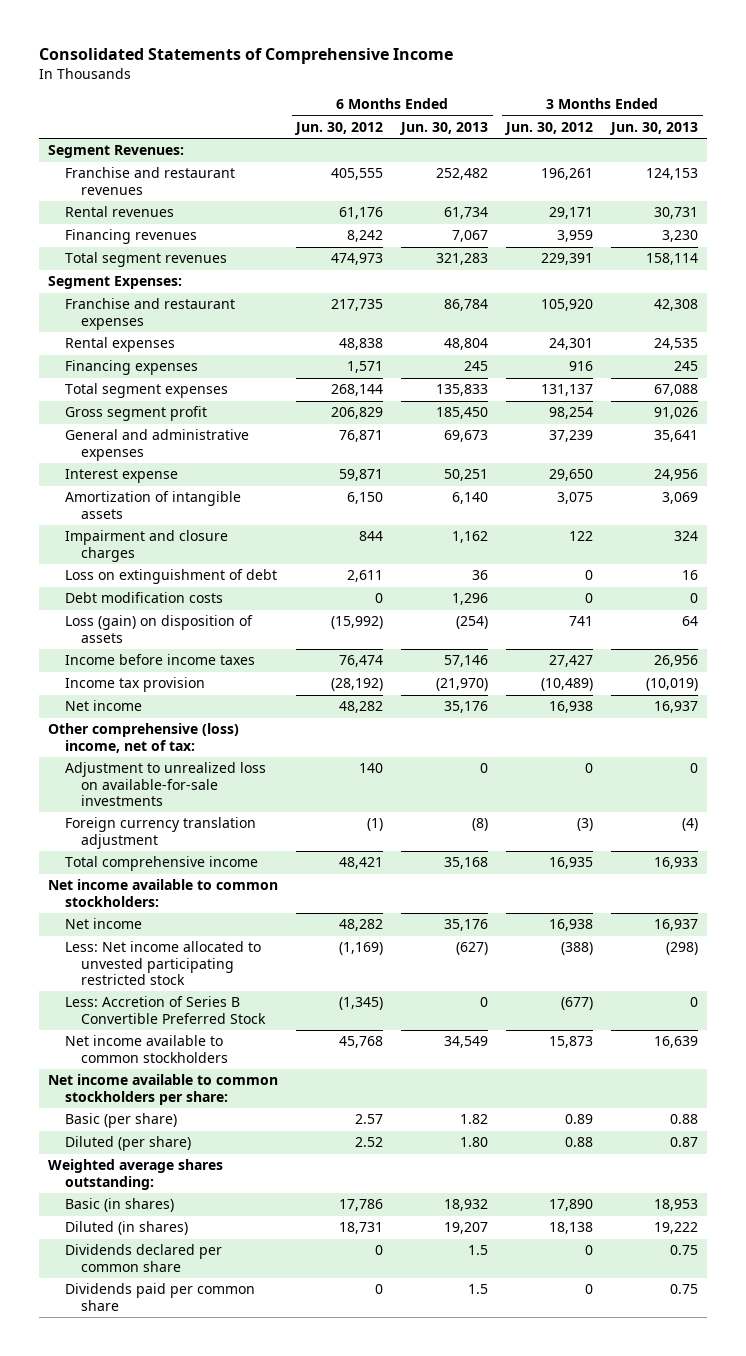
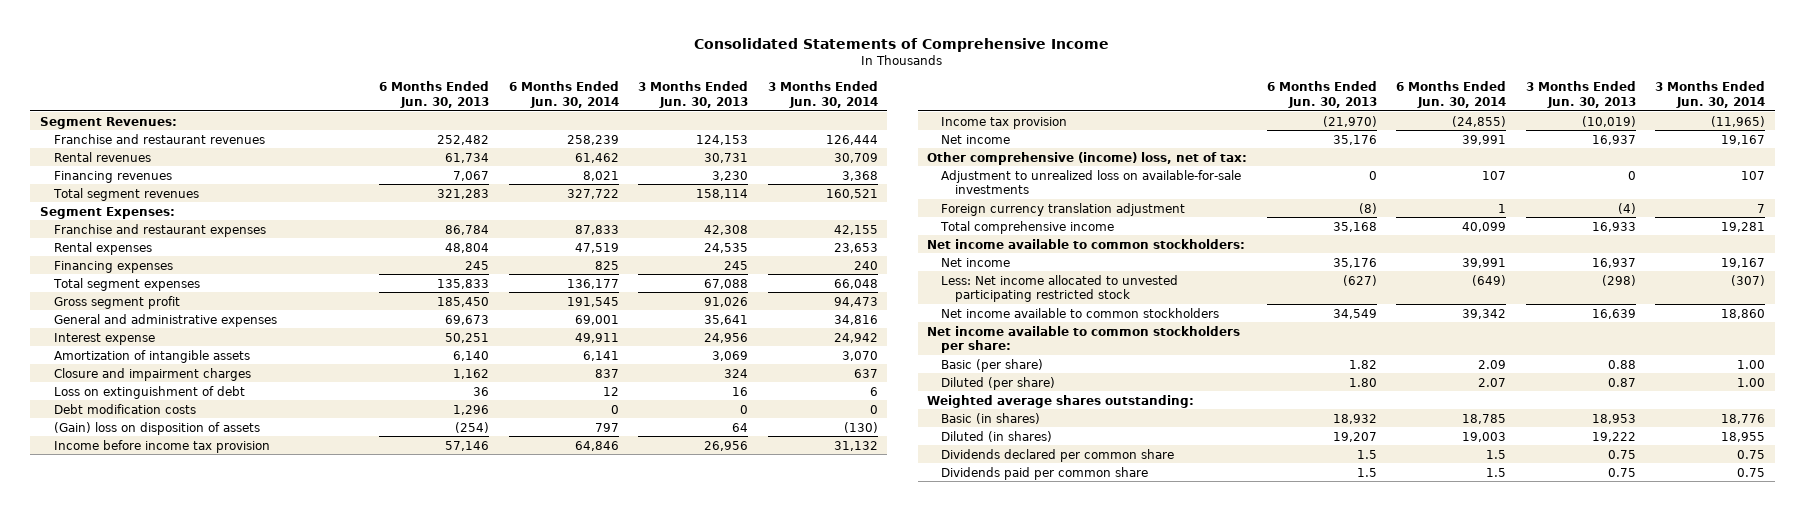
[294,121,384,135] Jun. 30, 2012 -> none
[504,121,594,135] Jun. 30, 2012 -> none
none -> [508,81,619,108] 6 Months Ended Jun. 30, 2014
none -> [767,81,878,108] 3 Months Ended Jun. 30, 2014
[64,530,228,562] Impairment and closure charges -> [53,367,251,381] Closure and impairment charges
[64,615,253,643] Loss (gain) on disposition of assets -> [53,421,260,435] (Gain) loss on disposition of assets
[64,654,255,666] Income before income taxes -> [53,439,270,453] Income before income tax provision
[47,723,239,753] Other comprehensive (loss) income, net of tax: -> [927,151,1248,165] Other comprehensive (income) loss, net of tax:
[64,996,267,1024] Less: Accretion of Series B Convertible Preferred Stock -> none

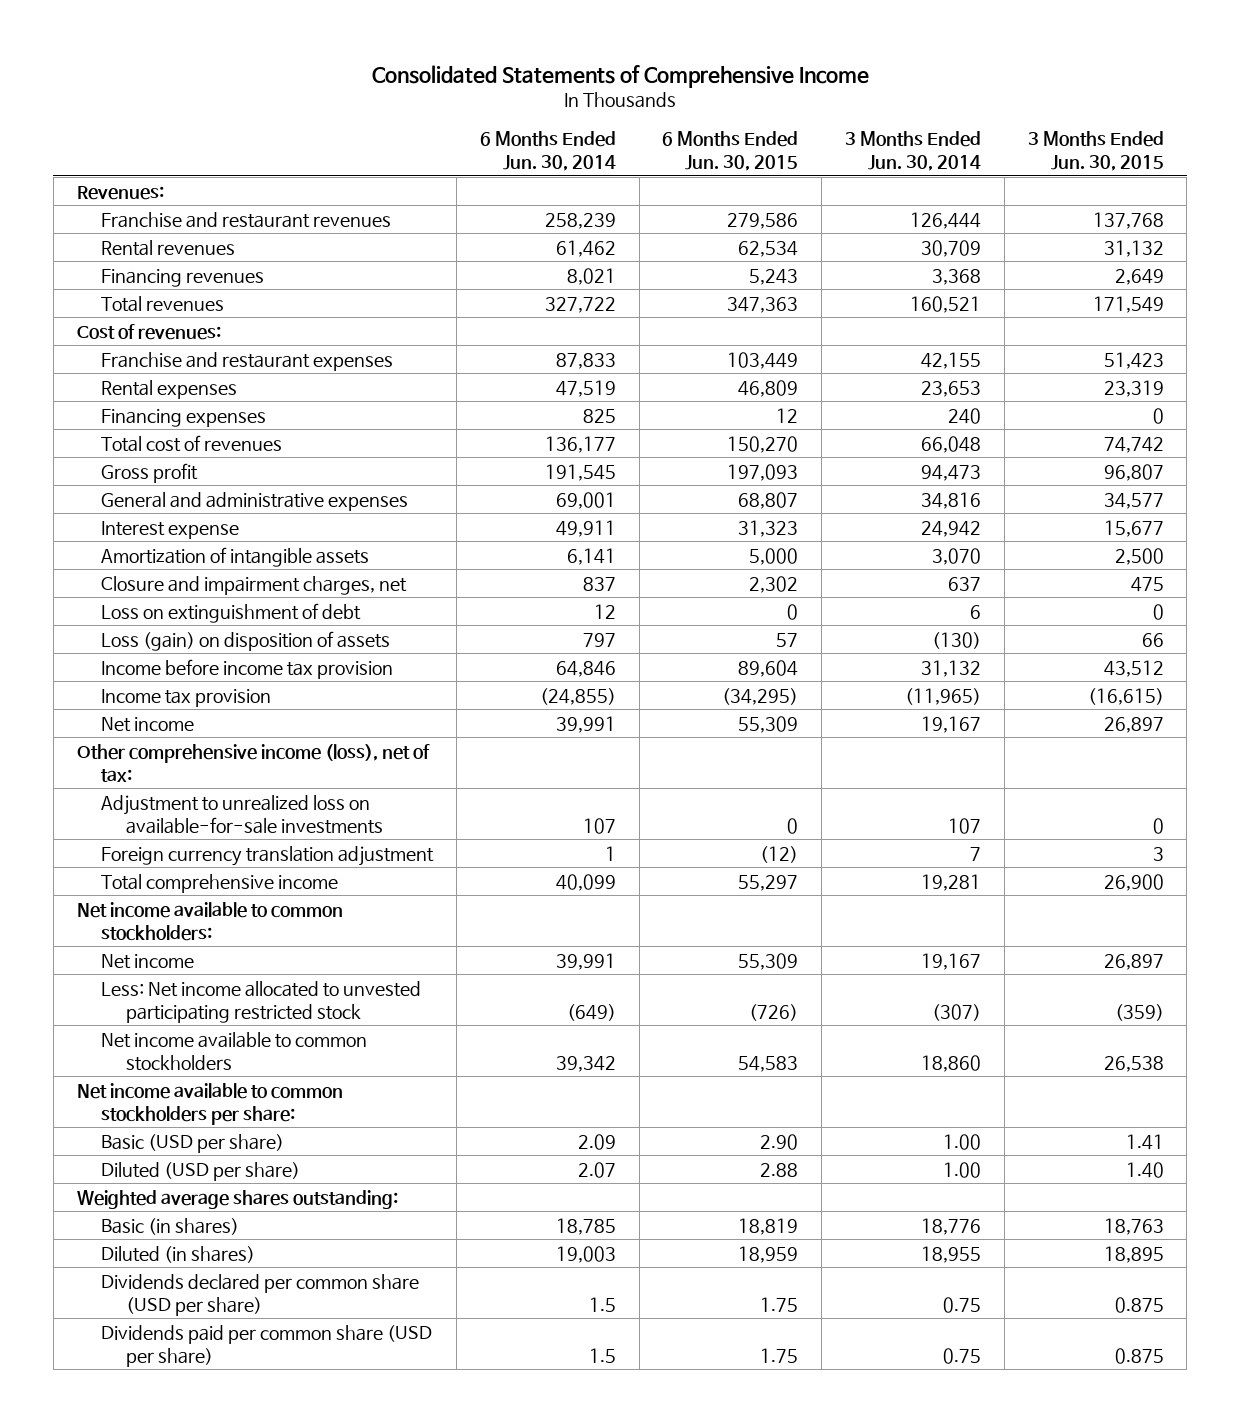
[379,81,490,108] 6 Months Ended Jun. 30, 2013 -> none
[638,81,749,108] 3 Months Ended Jun. 30, 2013 -> none
none -> [662,131,799,172] 6 Months Ended Jun. 30, 2015
none -> [1027,131,1164,172] 3 Months Ended Jun. 30, 2015
[39,116,177,129] Segment Revenues: -> [76,185,164,200] Revenues:
[52,187,199,201] Total segment revenues -> [101,295,225,312] Total revenues
[39,206,175,219] Segment Expenses: -> [76,323,221,340] Cost of revenues:
[52,277,200,291] Total segment expenses -> [101,434,283,452] Total cost of revenues
[53,295,180,309] Gross segment profit -> [101,462,199,483] Gross profit
[53,367,251,381] Closure and impairment charges -> [101,575,408,595] Closure and impairment charges, net
[53,403,196,414] Debt modification costs -> none
[53,421,260,435] (Gain) loss on disposition of assets -> [101,630,391,651] Loss (gain) on disposition of assets
[927,151,1248,165] Other comprehensive (income) loss, net of tax: -> [76,743,430,782] Other comprehensive income (loss), net of tax:
[941,358,1044,372] Basic (per share) -> [101,1133,285,1153] Basic (USD per share)
[941,376,1056,390] Diluted (per share) -> [101,1161,301,1181] Diluted (USD per share)
[941,448,1175,462] Dividends declared per common share -> [101,1273,420,1316] Dividends declared per common share (USD per share)
[941,466,1149,480] Dividends paid per common share -> [101,1324,433,1367] Dividends paid per common share (USD per share)

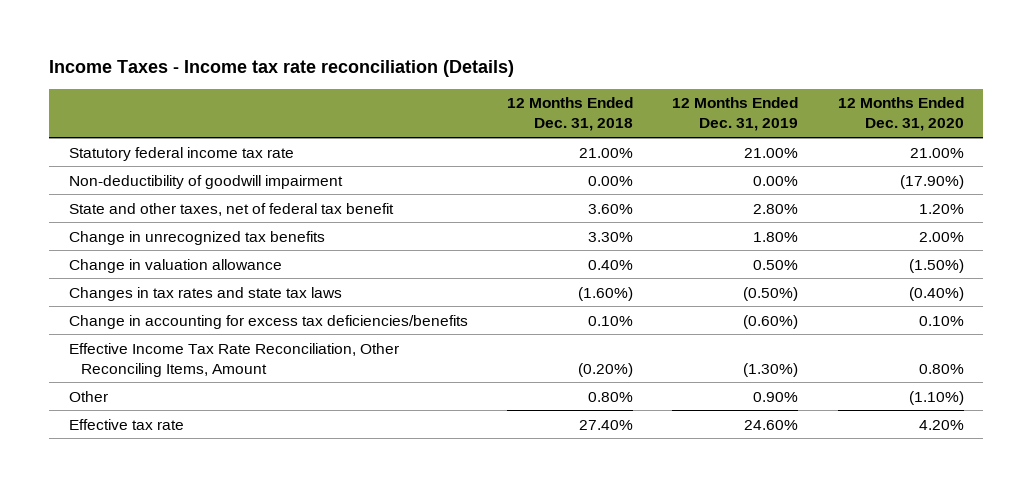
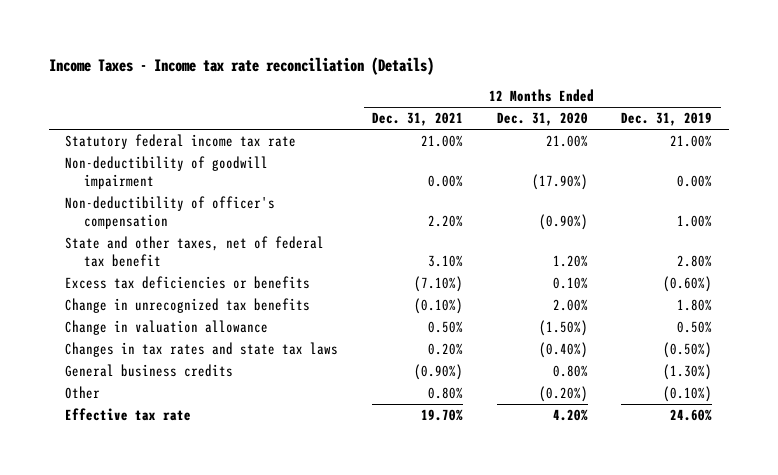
[507,97,634,132] 12 Months Ended Dec. 31, 2018 -> none
none -> [372,112,464,127] Dec. 31, 2021
none -> [65,195,276,230] Non-deductibility of officer's compensation
none -> [65,275,311,289] Excess tax deficiencies or benefits
[68,314,468,329] Change in accounting for excess tax deficiencies/benefits -> none
[68,342,399,377] Effective Income Tax Rate Reconciliation, Other Reconciling Items, Amount -> [65,363,234,377] General business credits
[753,391,799,402] 0.90% -> [663,385,713,402] (0.10%)
[908,390,964,405] (1.10%) -> [538,385,588,402] (0.20%)

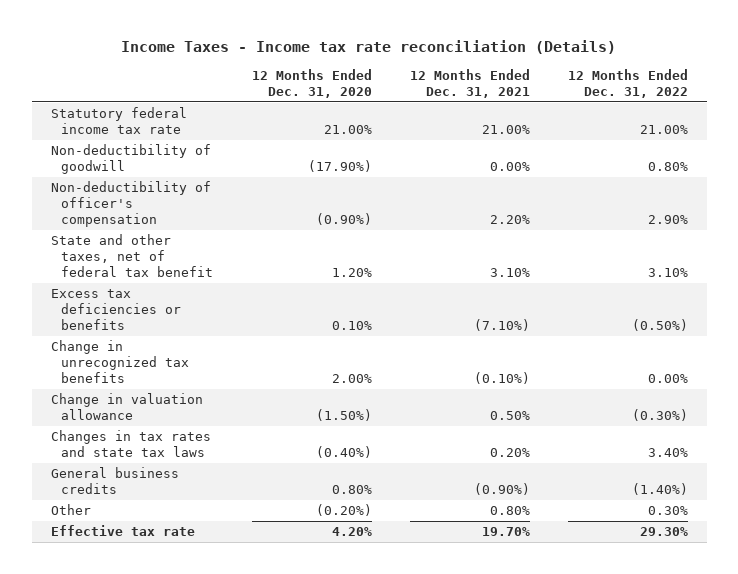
[621,112,713,127] Dec. 31, 2019 -> none
none -> [567,68,688,98] 12 Months Ended Dec. 31, 2022
[65,155,269,190] Non-deductibility of goodwill impairment -> [50,144,211,175] Non-deductibility of goodwill

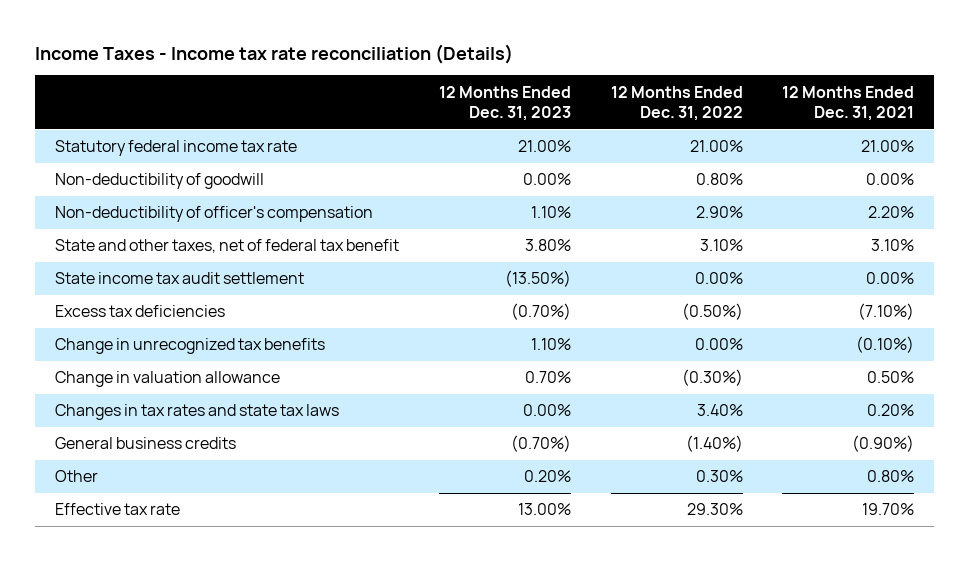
[251,68,372,98] 12 Months Ended Dec. 31, 2020 -> none
none -> [438,85,571,122] 12 Months Ended Dec. 31, 2023
none -> [54,272,304,285] State income tax audit settlement
[50,289,182,330] Excess tax deficiencies or benefits -> [54,305,225,318] Excess tax deficiencies

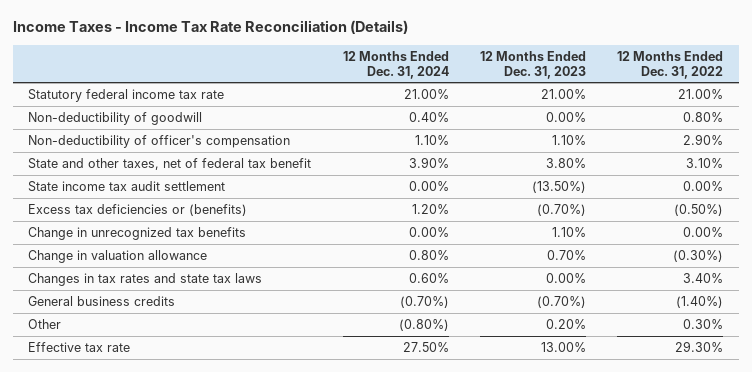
[34,43,513,64] Income Taxes - Income tax rate reconciliation (Details) -> [12,20,408,35] Income Taxes - Income Tax Rate Reconciliation (Details)
[782,85,915,122] 12 Months Ended Dec. 31, 2021 -> none
none -> [342,50,449,79] 12 Months Ended Dec. 31, 2024
[54,305,225,318] Excess tax deficiencies -> [28,203,248,216] Excess tax deficiencies or (benefits)

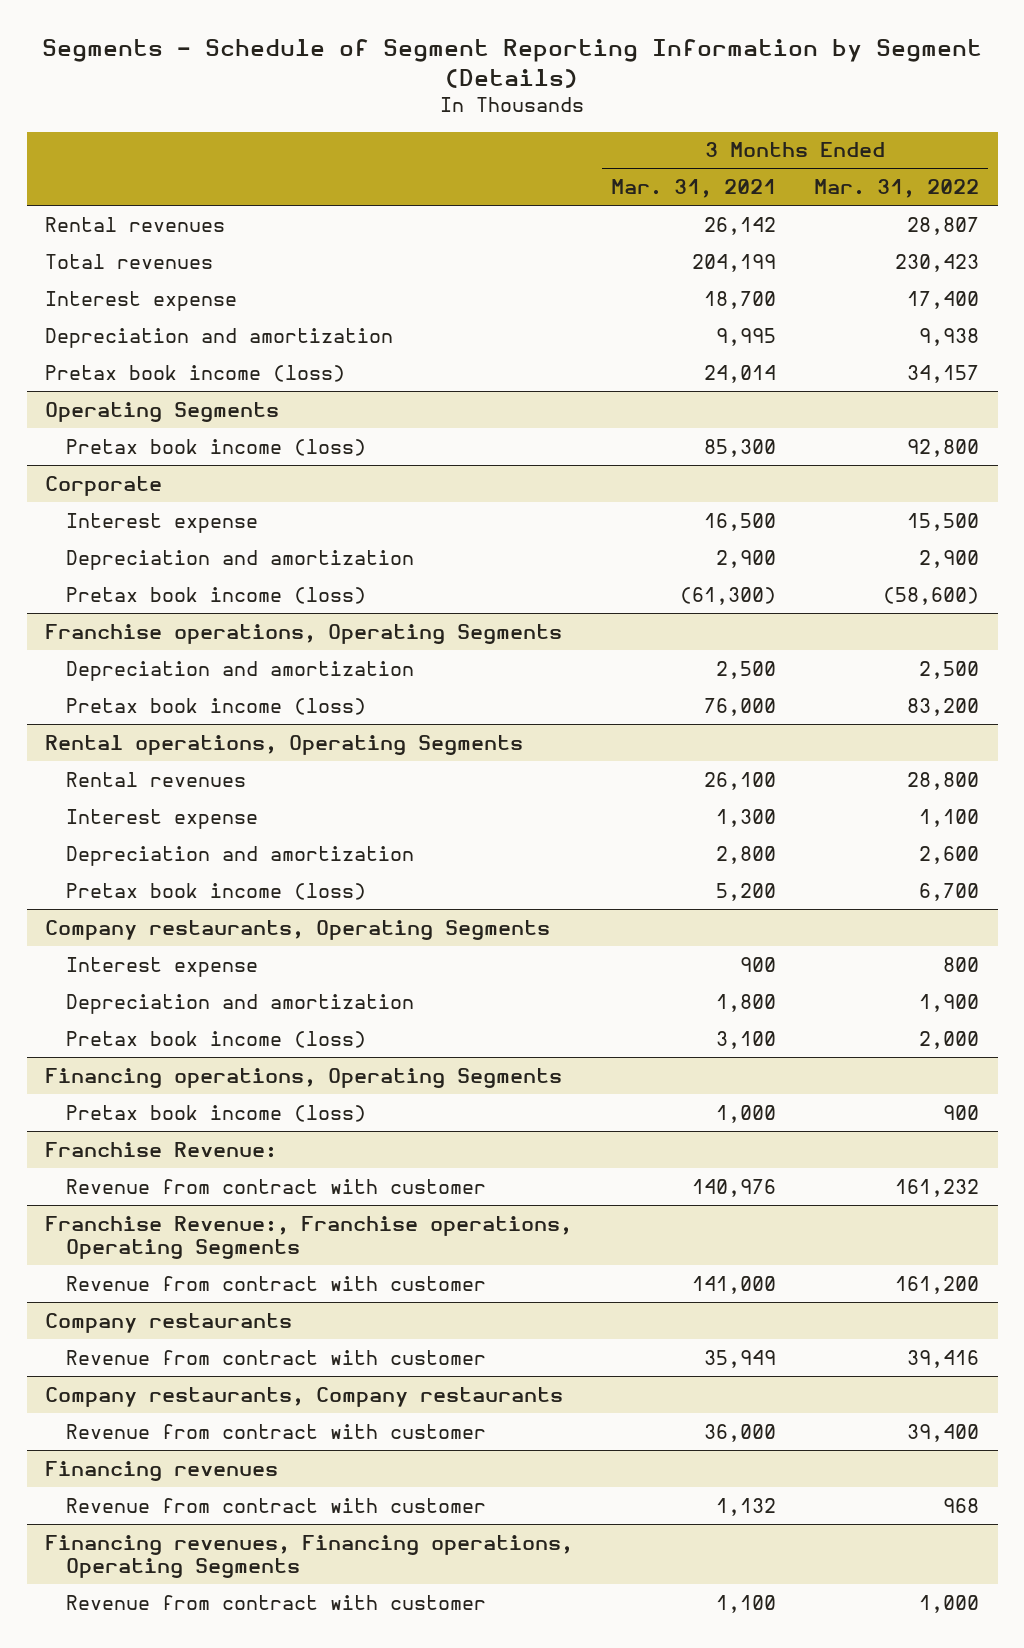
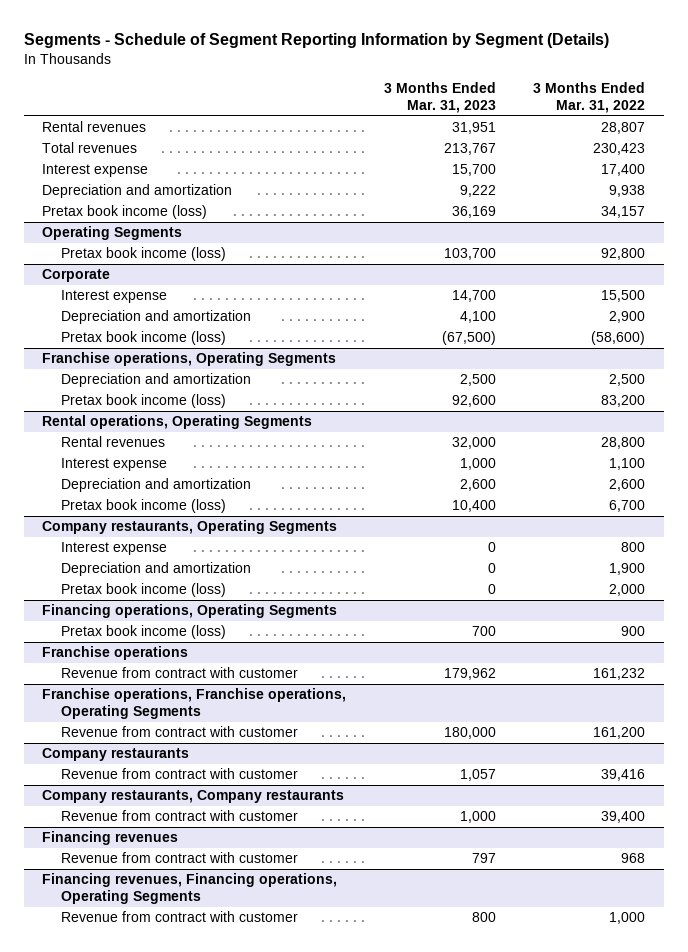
[611,179,777,199] Mar. 31, 2021 -> none
none -> [383,81,496,113] 3 Months Ended Mar. 31, 2023
[45,1141,278,1158] Franchise Revenue: -> [42,646,189,661] Franchise operations
[45,1215,573,1259] Franchise Revenue:, Franchise operations, Operating Segments -> [42,688,347,720] Franchise operations, Franchise operations, Operating Segments

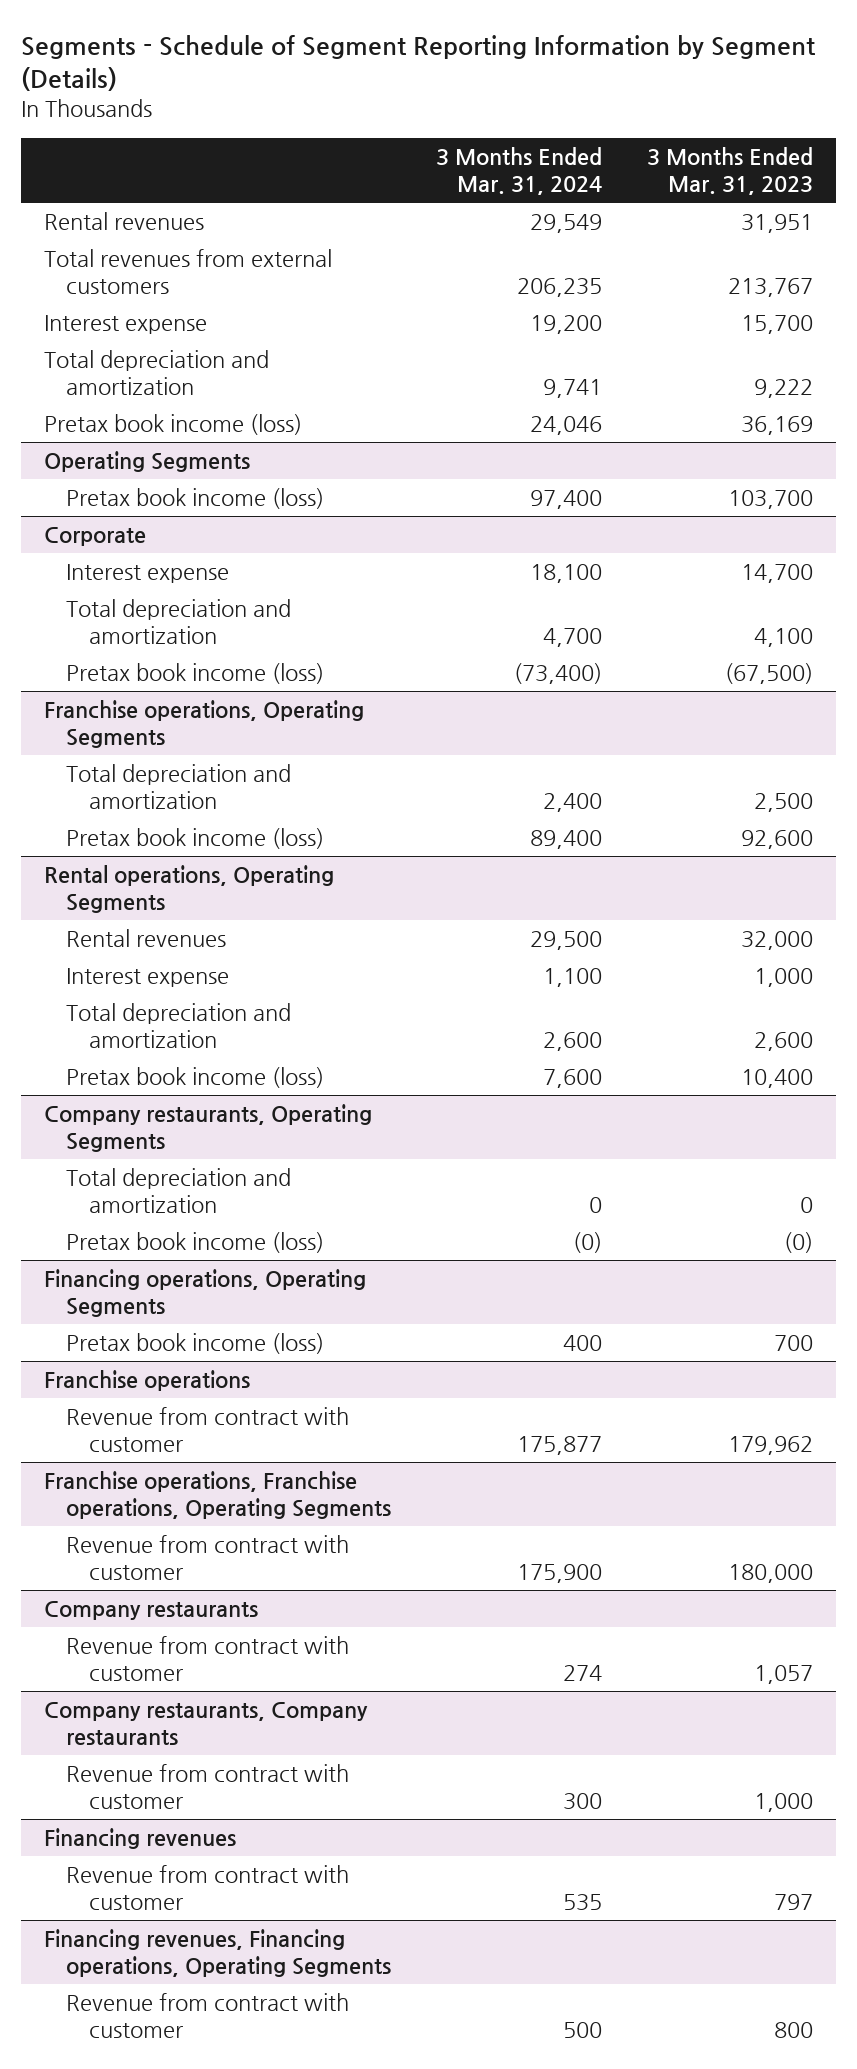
[533,81,646,113] 3 Months Ended Mar. 31, 2022 -> none
none -> [436,146,603,196] 3 Months Ended Mar. 31, 2024
[42,142,138,154] Total revenues -> [43,248,332,295] Total revenues from external customers
[42,184,233,199] Depreciation and amortization -> [43,349,269,396] Total depreciation and amortization
[60,310,251,325] Depreciation and amortization -> [66,598,292,645] Total depreciation and amortization
[60,373,251,388] Depreciation and amortization -> [66,763,292,810] Total depreciation and amortization
[60,478,251,493] Depreciation and amortization -> [66,1002,292,1049] Total depreciation and amortization
[60,542,167,556] Interest expense -> none
[60,562,251,577] Depreciation and amortization -> [66,1167,292,1214] Total depreciation and amortization
[487,584,496,595] 0 -> [784,1231,814,1253] (0)

